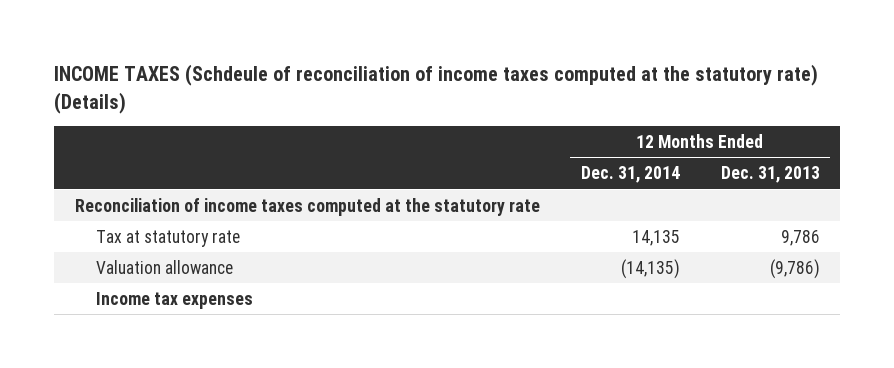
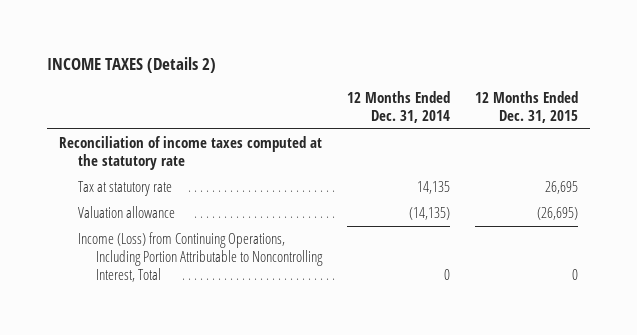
[54,64,819,114] INCOME TAXES (Schdeule of reconciliation of income taxes computed at the statutory rate) (Details) -> [46,56,216,73] INCOME TAXES (Details 2)
[720,166,820,184] Dec. 31, 2013 -> none
none -> [474,90,578,124] 12 Months Ended Dec. 31, 2015
[96,291,254,309] Income tax expenses -> none
none -> [77,232,324,283] Income (Loss) from Continuing Operations, Including Portion Attributable to Noncontrolling Interest, Total

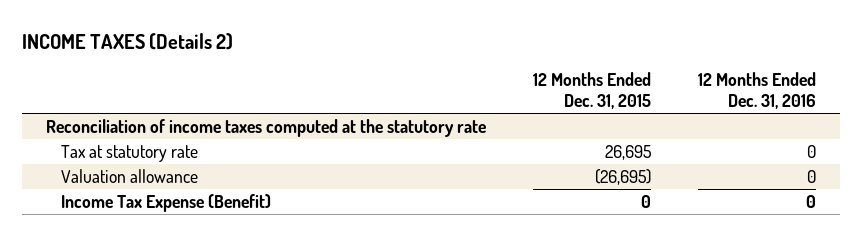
[347,90,451,124] 12 Months Ended Dec. 31, 2014 -> none
none -> [698,71,817,109] 12 Months Ended Dec. 31, 2016
[77,232,324,283] Income (Loss) from Continuing Operations, Including Portion Attributable to Noncontrolling Interest, Total -> none
none -> [60,194,271,213] Income Tax Expense (Benefit)

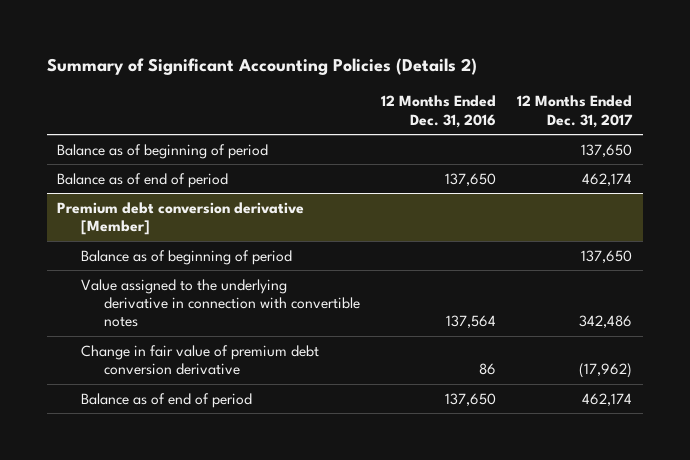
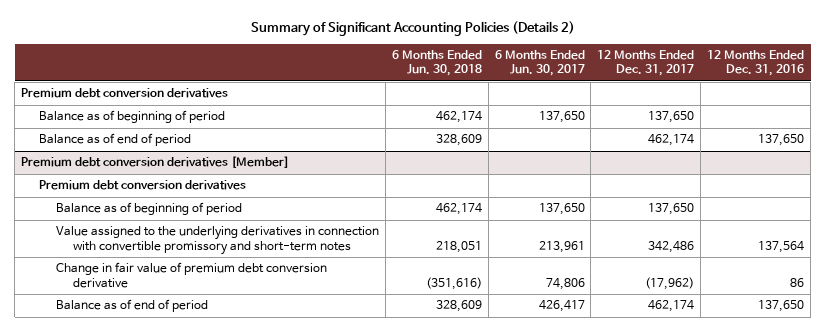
none -> [391,50,482,77] 6 Months Ended Jun. 30, 2018
none -> [494,50,585,77] 6 Months Ended Jun. 30, 2017
none -> [21,88,229,99] Premium debt conversion derivatives
[57,201,305,236] Premium debt conversion derivative [Member] -> [21,156,290,169] Premium debt conversion derivatives [Member]
none -> [38,180,246,191] Premium debt conversion derivatives
[80,278,360,328] Value assigned to the underlying derivative in connection with convertible notes -> [55,226,379,255] Value assigned to the underlying derivatives in connection with convertible promissory and short-term notes

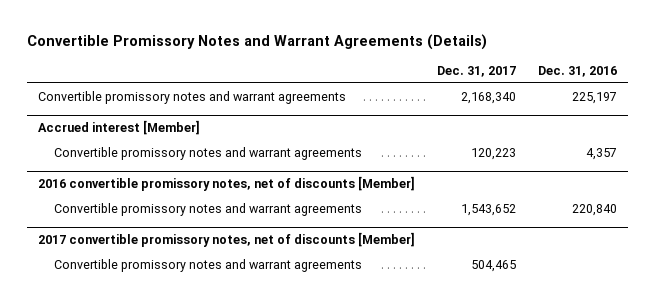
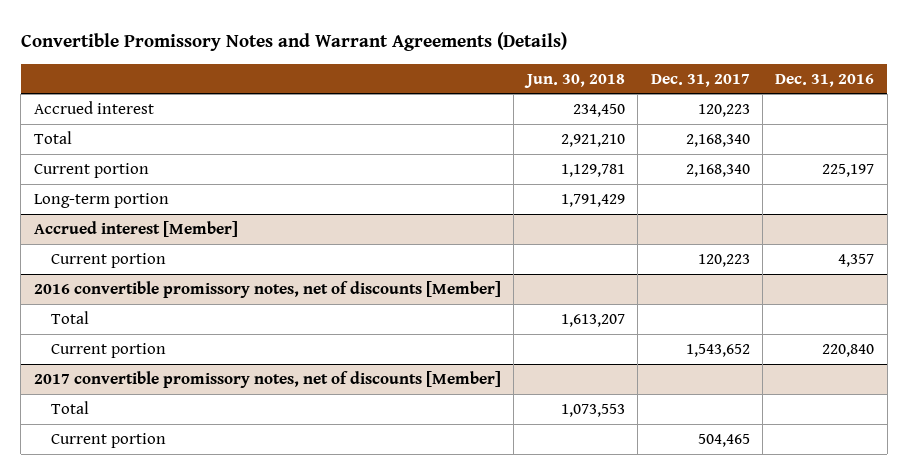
none -> [523,73,625,88] Jun. 30, 2018
none -> [33,101,154,115] Accrued interest
none -> [33,131,72,145] Total
[37,90,346,104] Convertible promissory notes and warrant agreements -> [33,163,149,179] Current portion
none -> [33,193,169,209] Long-term portion
[54,146,363,160] Convertible promissory notes and warrant agreements -> [51,253,167,269] Current portion
none -> [51,311,90,325] Total
[54,202,363,216] Convertible promissory notes and warrant agreements -> [51,343,167,359] Current portion
none -> [51,401,90,415] Total
[54,258,363,272] Convertible promissory notes and warrant agreements -> [51,433,167,449] Current portion

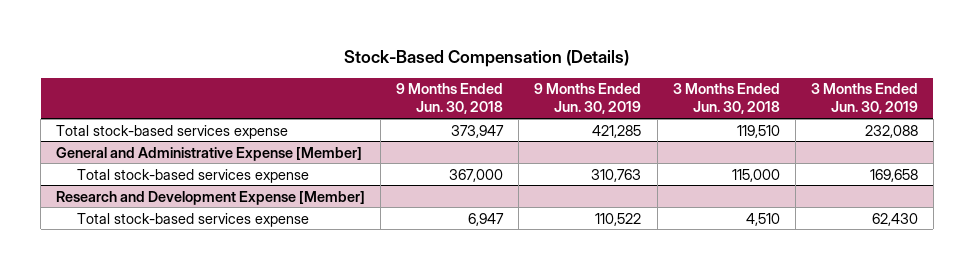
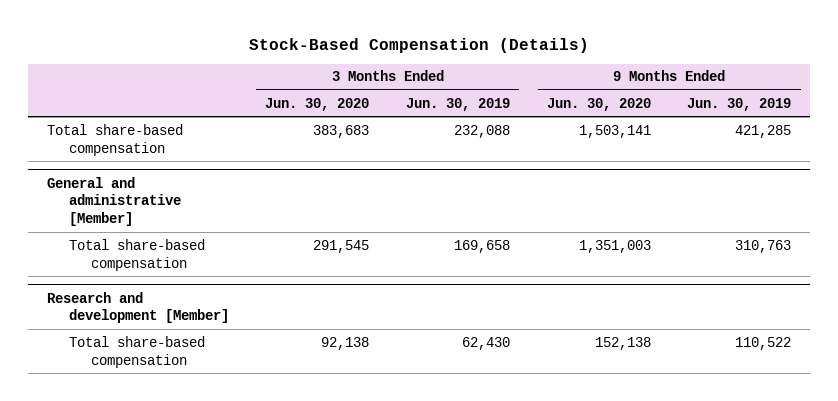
[396,83,504,115] 9 Months Ended Jun. 30, 2018 -> none
[672,83,780,115] 3 Months Ended Jun. 30, 2018 -> none
none -> [265,97,370,111] Jun. 30, 2020
none -> [546,97,651,111] Jun. 30, 2020
[56,124,289,139] Total stock-based services expense -> [46,123,183,156] Total share-based compensation
[56,146,363,161] General and Administrative Expense [Member] -> [46,176,181,227] General and administrative [Member]
[76,168,309,183] Total stock-based services expense -> [68,238,205,271] Total share-based compensation
[56,190,366,205] Research and Development Expense [Member] -> [46,291,229,324] Research and development [Member]
[76,212,309,227] Total stock-based services expense -> [68,335,205,368] Total share-based compensation

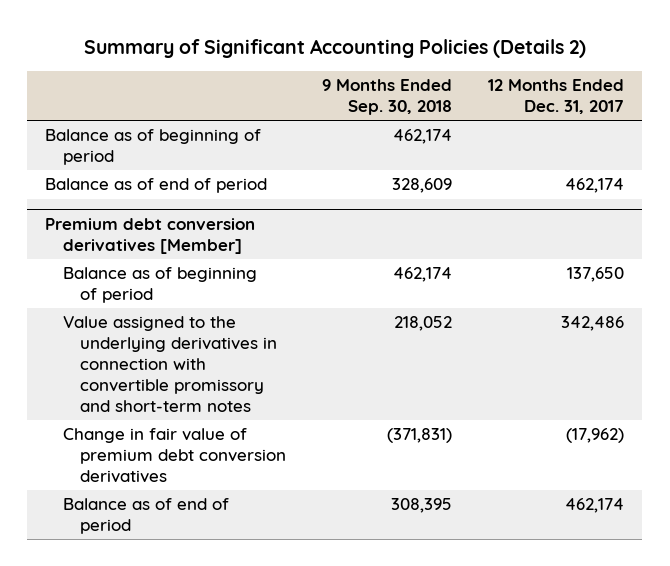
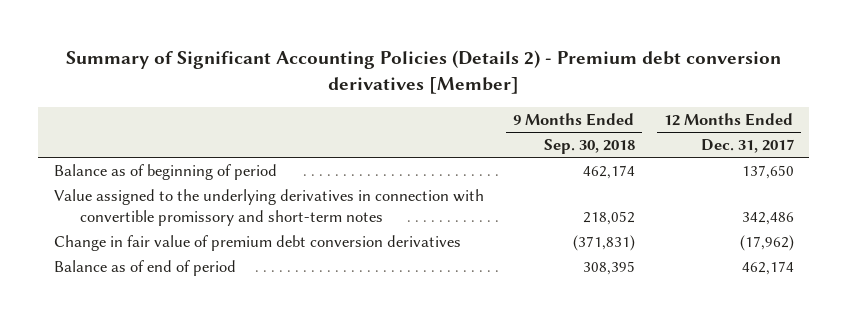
[83,38,586,58] Summary of Significant Accounting Policies (Details 2) -> [65,50,781,95] Summary of Significant Accounting Policies (Details 2) - Premium debt conversion derivatives [Member]
[45,129,262,166] Balance as of beginning of period -> none
[45,178,268,194] Balance as of end of period -> none
[45,217,256,254] Premium debt conversion derivatives [Member] -> none

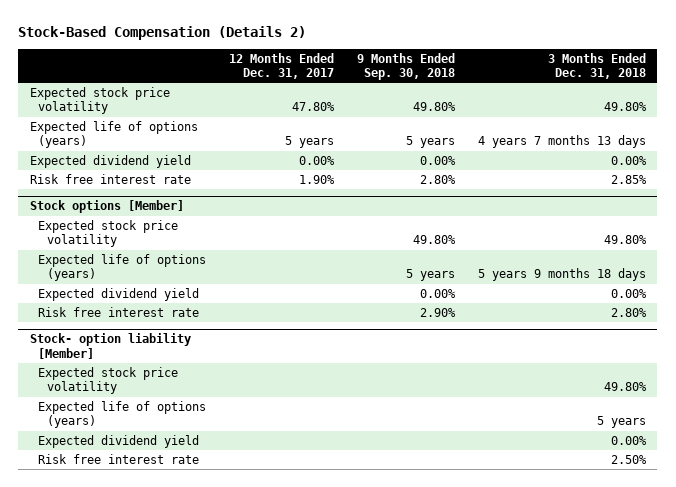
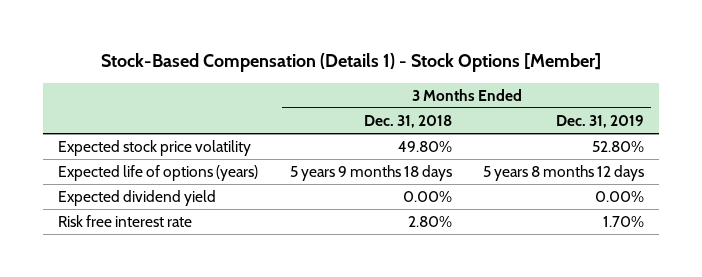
[18,25,307,40] Stock-Based Compensation (Details 2) -> [101,53,602,73] Stock-Based Compensation (Details 1) - Stock Options [Member]
[229,52,335,80] 12 Months Ended Dec. 31, 2017 -> none
[357,52,456,81] 9 Months Ended Sep. 30, 2018 -> none
none -> [555,115,644,129] Dec. 31, 2019
[29,120,198,149] Expected life of options (years) -> none
[29,154,191,168] Expected dividend yield -> none
[29,173,191,184] Risk free interest rate -> none
[29,200,184,214] Stock options [Member] -> none
[38,219,179,248] Expected stock price volatility -> none
[29,333,191,359] Stock- option liability [Member] -> none
[38,366,179,395] Expected stock price volatility -> none
[38,400,207,429] Expected life of options (years) -> none
[38,434,200,448] Expected dividend yield -> none
[38,453,200,464] Risk free interest rate -> none

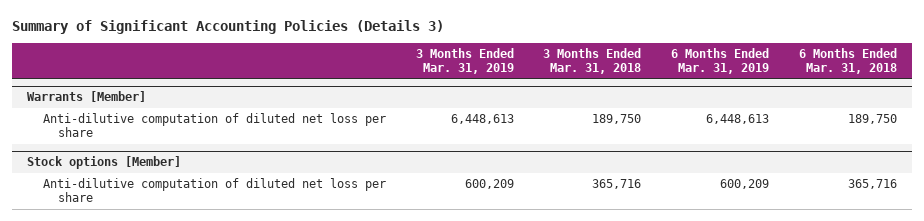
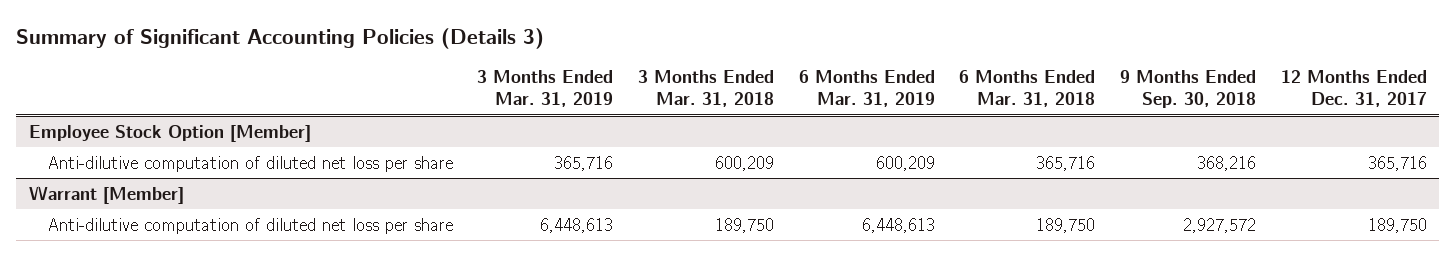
none -> [1120,70,1257,109] 9 Months Ended Sep. 30, 2018
none -> [1280,70,1427,108] 12 Months Ended Dec. 31, 2017
none -> [28,124,311,142] Employee Stock Option [Member]
none -> [46,155,453,172] Anti-dilutive computation of diluted net loss per share
[27,91,147,103] Warrants [Member] -> [28,184,184,204] Warrant [Member]
[27,156,182,170] Stock options [Member] -> none
[42,178,386,203] Anti-dilutive computation of diluted net loss per share -> none

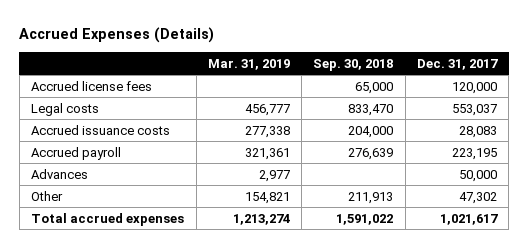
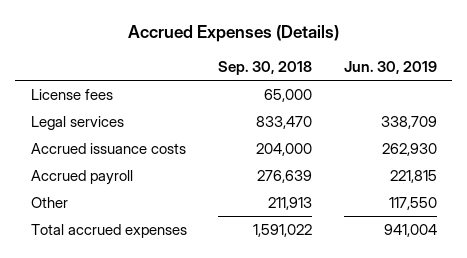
[207,58,290,70] Mar. 31, 2019 -> none
[416,58,498,70] Dec. 31, 2017 -> none
none -> [343,60,437,74] Jun. 30, 2019
[31,80,153,91] Accrued license fees -> [30,89,113,101] License fees
[31,102,100,116] Legal costs -> [30,116,124,131] Legal services
[31,168,89,179] Advances -> none

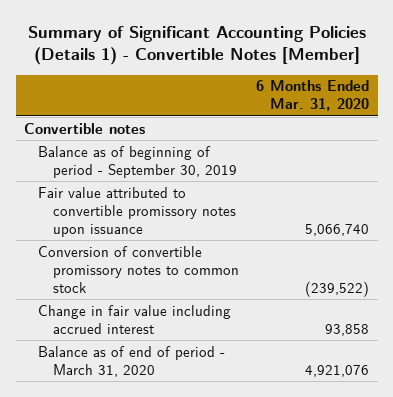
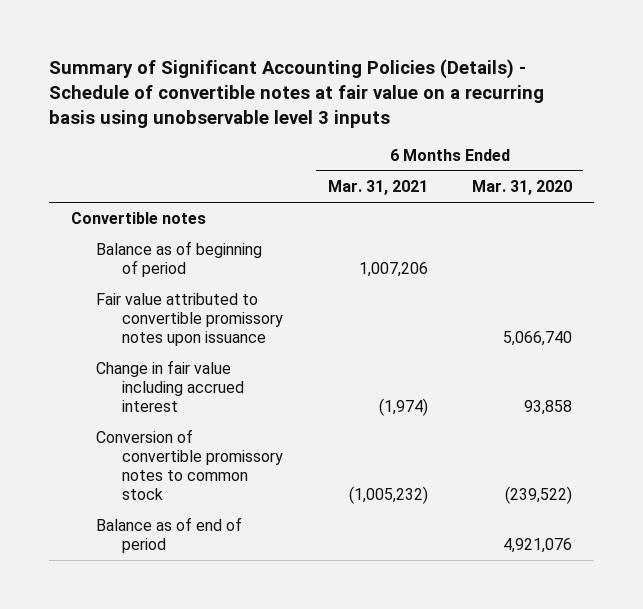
[27,25,366,66] Summary of Significant Accounting Policies (Details 1) - Convertible Notes [Member] -> [48,58,544,128] Summary of Significant Accounting Policies (Details) - Schedule of convertible notes at fair value on a recurring basis using unobservable level 3 inputs
none -> [327,180,428,196] Mar. 31, 2021
[38,145,237,178] Balance as of beginning of period - September 30, 2019 -> [96,241,263,278] Balance as of beginning of period
[38,245,239,293] Conversion of convertible promissory notes to common stock -> [96,429,284,500] Conversion of convertible promissory notes to common stock
[38,345,226,377] Balance as of end of period - March 31, 2020 -> [96,517,243,554] Balance as of end of period

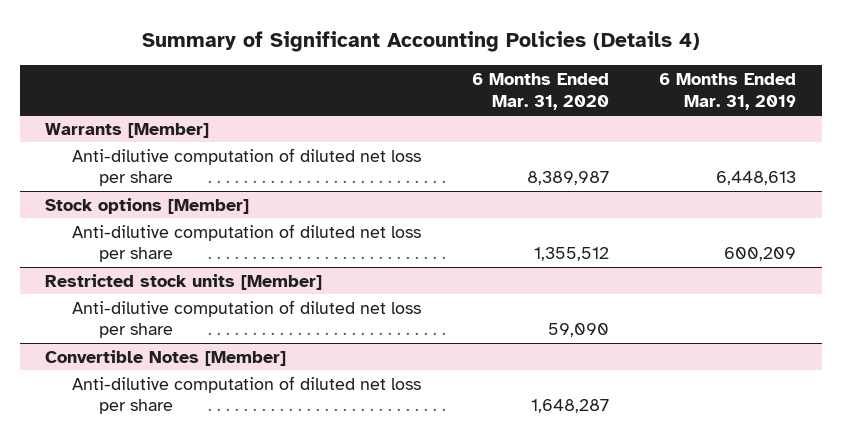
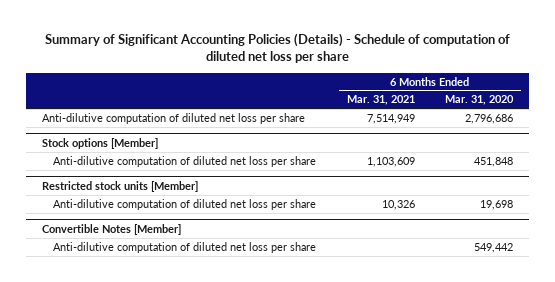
[141,31,700,53] Summary of Significant Accounting Policies (Details 4) -> [44,32,510,64] Summary of Significant Accounting Policies (Details) - Schedule of computation of diluted net loss per share
[659,72,797,110] 6 Months Ended Mar. 31, 2019 -> none
none -> [346,95,415,106] Mar. 31, 2021
[44,122,209,138] Warrants [Member] -> none
[526,171,609,186] 8,389,987 -> [465,113,514,124] 2,796,686
[533,247,609,262] 1,355,512 -> [474,156,514,167] 451,848
[547,323,609,338] 59,090 -> [480,199,514,210] 19,698
[530,399,609,414] 1,648,287 -> [474,242,514,253] 549,442

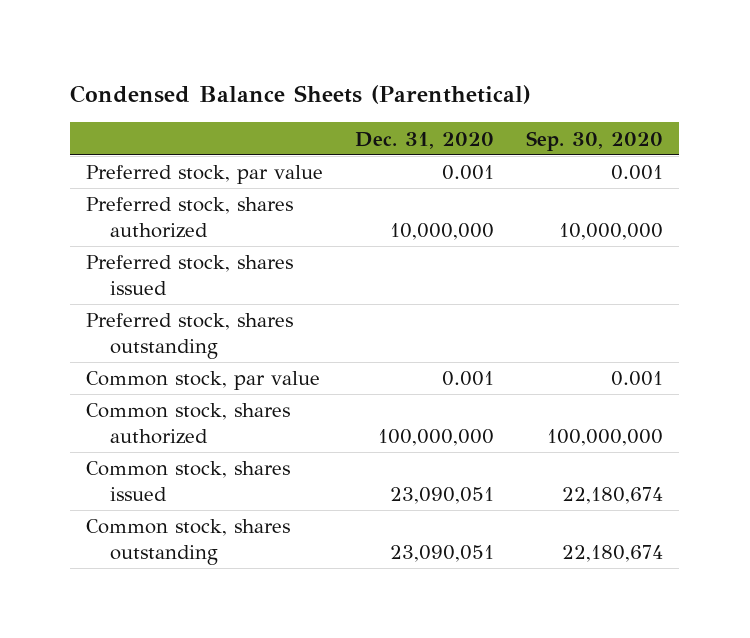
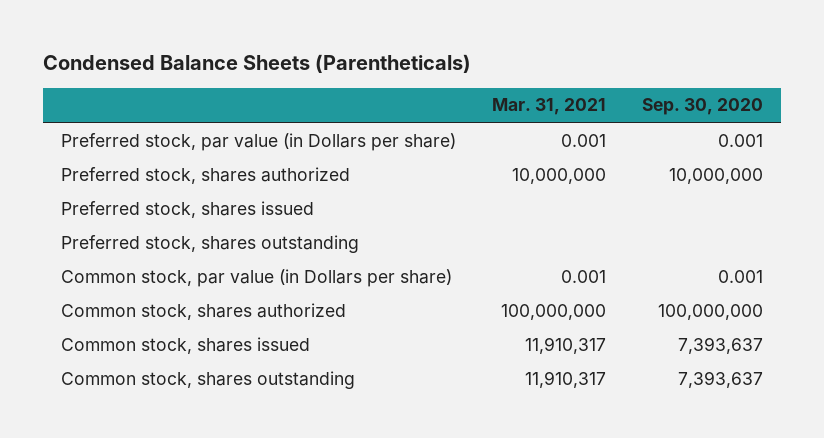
[70,85,532,105] Condensed Balance Sheets (Parenthetical) -> [42,54,471,74] Condensed Balance Sheets (Parentheticals)
[355,131,495,149] Dec. 31, 2020 -> none
none -> [491,98,606,116] Mar. 31, 2021
[86,165,324,185] Preferred stock, par value -> [60,132,456,151] Preferred stock, par value (in Dollars per share)
[86,371,321,391] Common stock, par value -> [60,268,452,287] Common stock, par value (in Dollars per share)
[562,486,664,504] 22,180,674 -> [677,336,763,354] 7,393,637
[562,544,664,562] 22,180,674 -> [677,370,763,388] 7,393,637

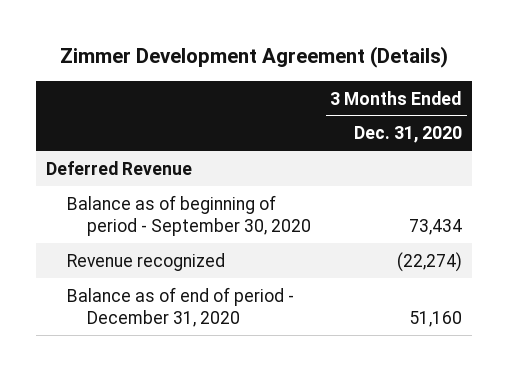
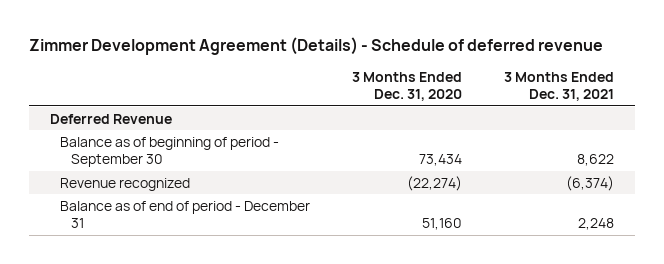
[59,46,448,69] Zimmer Development Agreement (Details) -> [29,36,604,55] Zimmer Development Agreement (Details) - Schedule of deferred revenue
none -> [504,71,615,102] 3 Months Ended Dec. 31, 2021
[66,194,312,237] Balance as of beginning of period - September 30, 2020 -> [60,136,280,168] Balance as of beginning of period - September 30
[66,286,294,328] Balance as of end of period - December 31, 2020 -> [60,200,311,229] Balance as of end of period - December 31

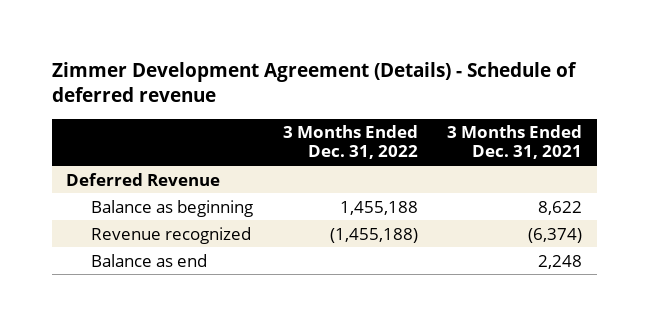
[352,71,463,102] 3 Months Ended Dec. 31, 2020 -> none
none -> [282,125,418,160] 3 Months Ended Dec. 31, 2022
[60,136,280,168] Balance as of beginning of period - September 30 -> [90,199,253,217] Balance as beginning
[60,200,311,229] Balance as of end of period - December 31 -> [90,253,207,267] Balance as end

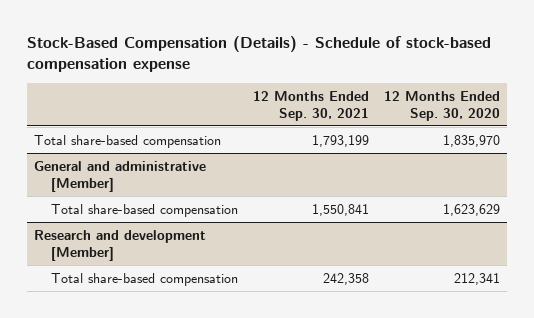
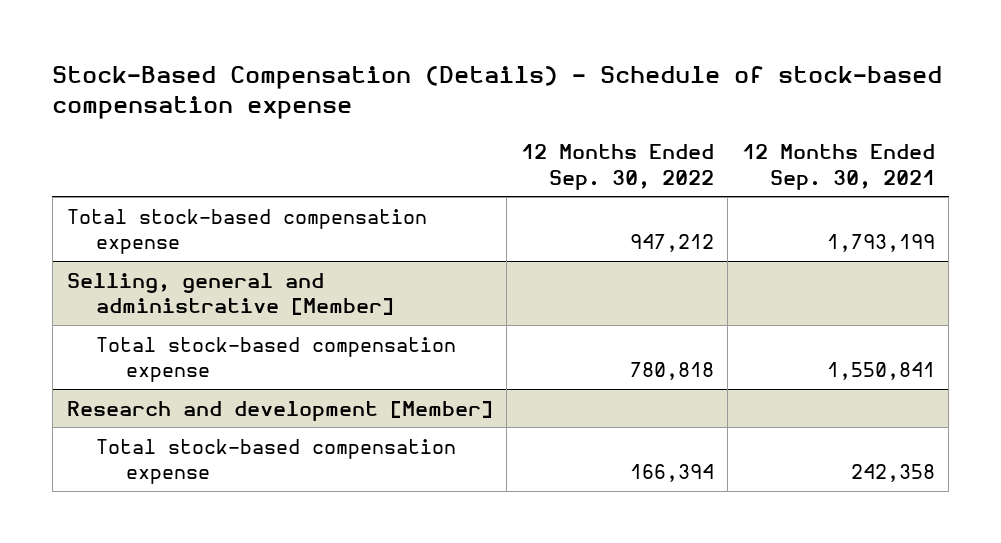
[383,90,500,121] 12 Months Ended Sep. 30, 2020 -> none
none -> [520,144,714,190] 12 Months Ended Sep. 30, 2022
[34,134,222,148] Total share-based compensation -> [66,208,427,254] Total stock-based compensation expense
[34,160,207,192] General and administrative [Member] -> [66,272,395,315] Selling, general and administrative [Member]
[50,203,238,217] Total share-based compensation -> [96,336,457,382] Total stock-based compensation expense
[50,272,238,286] Total share-based compensation -> [96,438,457,484] Total stock-based compensation expense

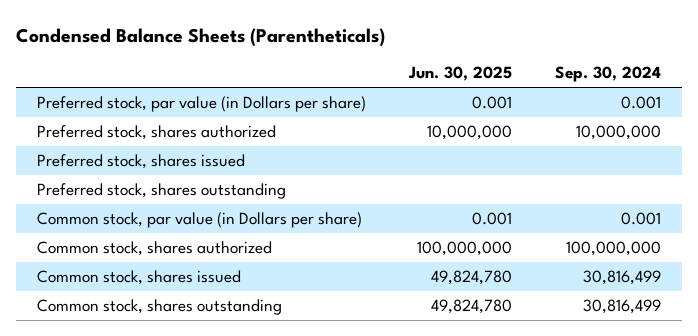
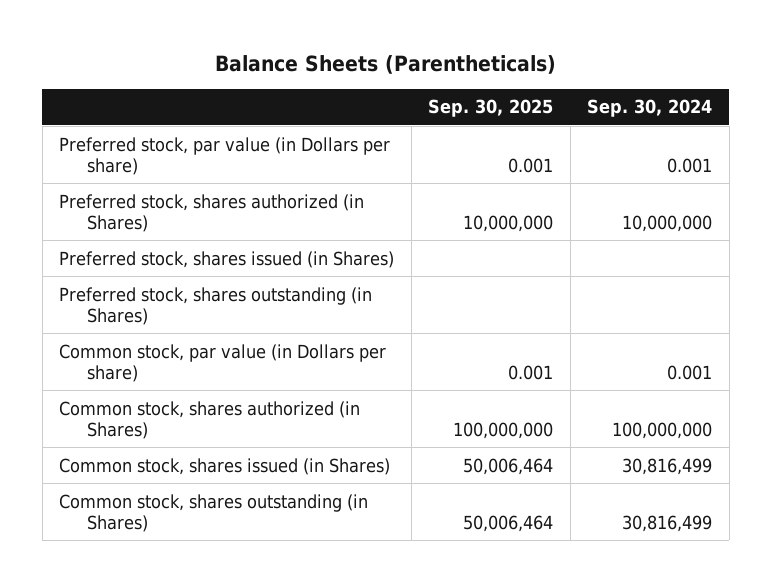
[15,27,385,47] Condensed Balance Sheets (Parentheticals) -> [214,54,556,74] Balance Sheets (Parentheticals)
[407,66,512,82] Jun. 30, 2025 -> none
none -> [428,99,554,118] Sep. 30, 2025
[37,124,277,140] Preferred stock, shares authorized -> [59,193,365,233] Preferred stock, shares authorized (in Shares)
[37,153,246,169] Preferred stock, shares issued -> [59,250,395,268] Preferred stock, shares issued (in Shares)
[37,182,287,199] Preferred stock, shares outstanding -> [59,286,373,326] Preferred stock, shares outstanding (in Shares)
[37,240,273,256] Common stock, shares authorized -> [59,400,361,440] Common stock, shares authorized (in Shares)
[37,269,242,285] Common stock, shares issued -> [59,457,391,475] Common stock, shares issued (in Shares)
[37,298,283,315] Common stock, shares outstanding -> [59,493,369,533] Common stock, shares outstanding (in Shares)

